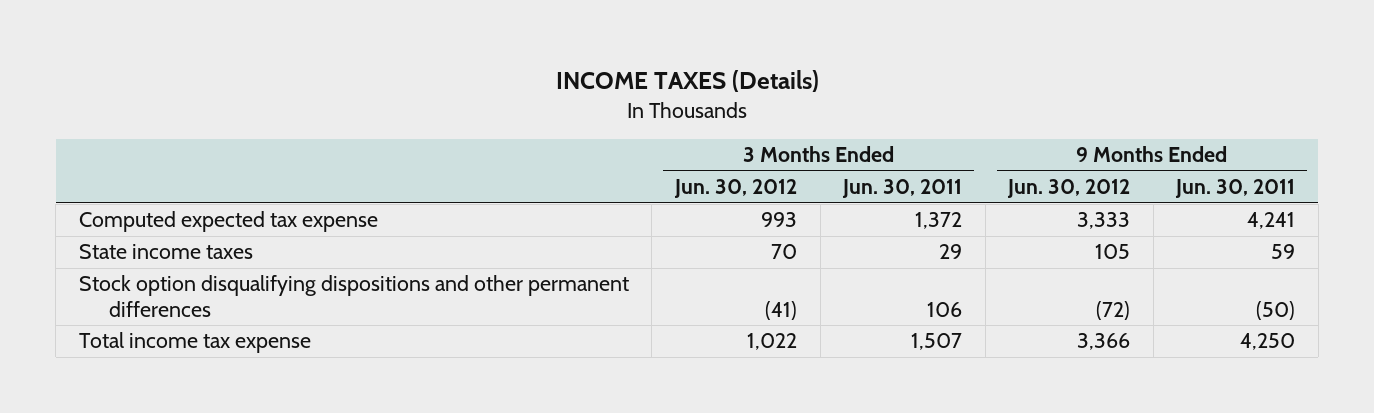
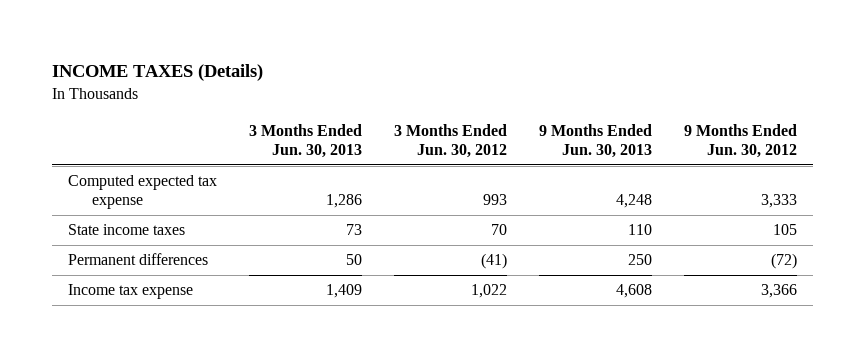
[842,179,963,199] Jun. 30, 2011 -> none
[1175,179,1296,199] Jun. 30, 2011 -> none
none -> [249,123,363,158] 3 Months Ended Jun. 30, 2013
none -> [539,123,653,158] 9 Months Ended Jun. 30, 2013
[78,275,629,317] Stock option disqualifying dispositions and other permanent differences -> [68,253,209,266] Permanent differences
[78,332,311,354] Total income tax expense -> [68,284,194,300] Income tax expense

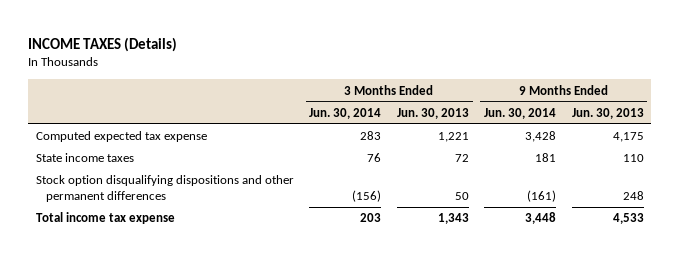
[394,123,508,158] 3 Months Ended Jun. 30, 2012 -> none
[684,123,798,158] 9 Months Ended Jun. 30, 2012 -> none
none -> [309,107,382,119] Jun. 30, 2014
none -> [484,107,557,119] Jun. 30, 2014
[326,194,363,209] 1,286 -> [437,132,469,143] 1,221
[616,194,653,209] 4,248 -> [612,132,644,143] 4,175
[346,224,363,236] 73 -> [454,154,469,163] 72
[68,253,209,266] Permanent differences -> [36,175,295,203] Stock option disqualifying dispositions and other permanent differences
[628,254,653,266] 250 -> [622,191,644,201] 248
[68,284,194,300] Income tax expense -> [36,212,176,225] Total income tax expense
[326,284,363,299] 1,409 -> [437,213,469,225] 1,343
[616,284,653,299] 4,608 -> [612,213,644,225] 4,533

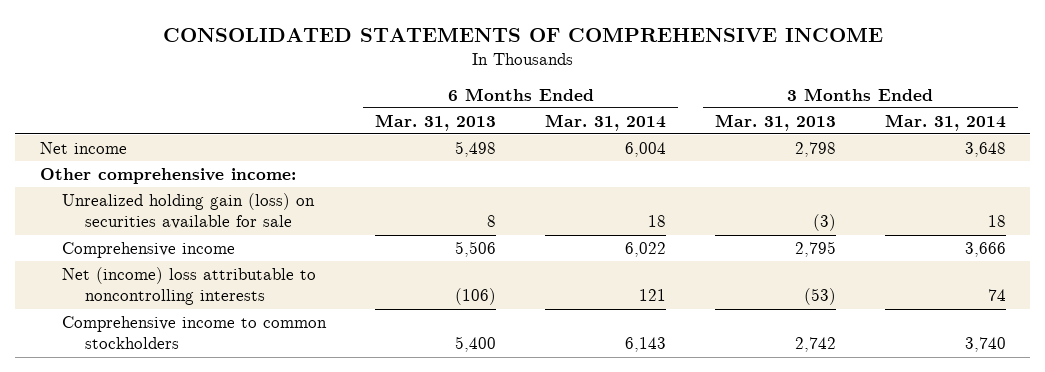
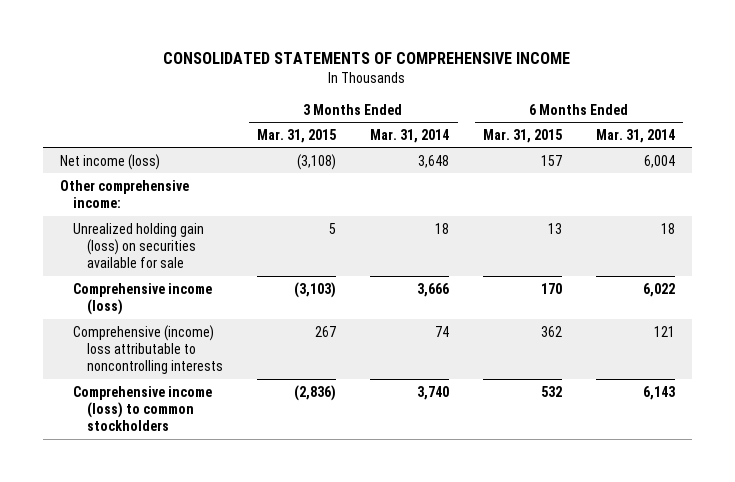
[375,113,497,131] Mar. 31, 2013 -> none
[714,113,836,131] Mar. 31, 2013 -> none
none -> [257,128,337,143] Mar. 31, 2015
none -> [483,128,563,143] Mar. 31, 2015
[39,141,127,154] Net income -> [59,153,160,170] Net income (loss)
[62,241,236,258] Comprehensive income -> [73,282,213,315] Comprehensive income (loss)
[62,266,317,306] Net (income) loss attributable to noncontrolling interests -> [73,324,224,375] Comprehensive (income) loss attributable to noncontrolling interests
[62,315,328,350] Comprehensive income to common stockholders -> [73,385,213,432] Comprehensive income (loss) to common stockholders

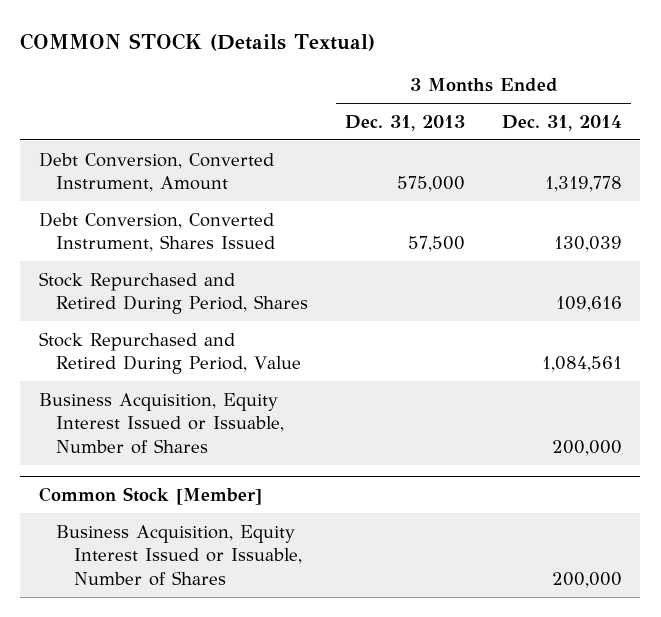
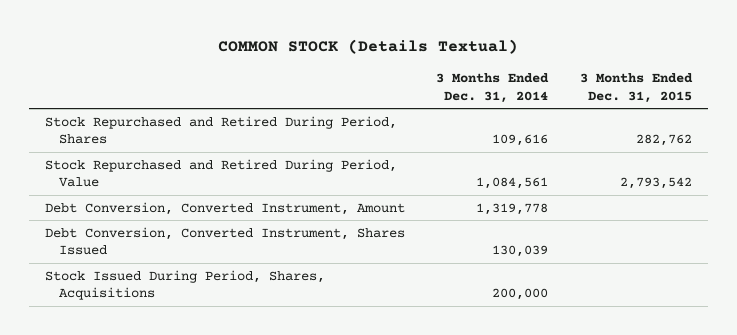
[345,114,466,131] Dec. 31, 2013 -> none
none -> [579,73,693,103] 3 Months Ended Dec. 31, 2015
[38,392,285,455] Business Acquisition, Equity Interest Issued or Issuable, Number of Shares -> none
[38,487,262,506] Common Stock [Member] -> none
[56,524,302,587] Business Acquisition, Equity Interest Issued or Issuable, Number of Shares -> none
[38,151,274,193] Debt Conversion, Converted Instrument, Amount -> [44,201,405,215] Debt Conversion, Converted Instrument, Amount
[38,211,276,253] Debt Conversion, Converted Instrument, Shares Issued -> [44,226,405,256] Debt Conversion, Converted Instrument, Shares Issued
none -> [44,269,325,301] Stock Issued During Period, Shares, Acquisitions

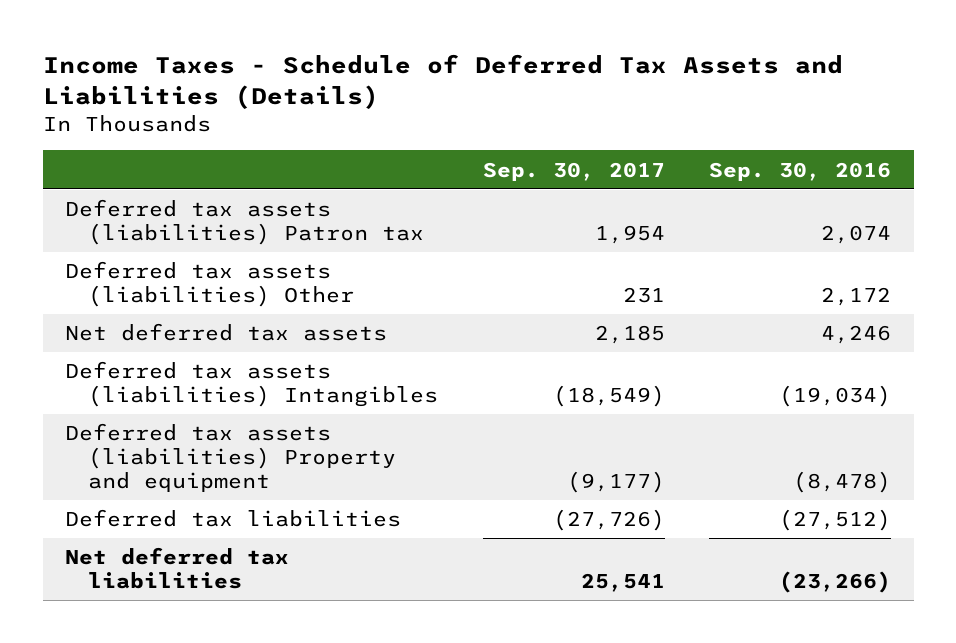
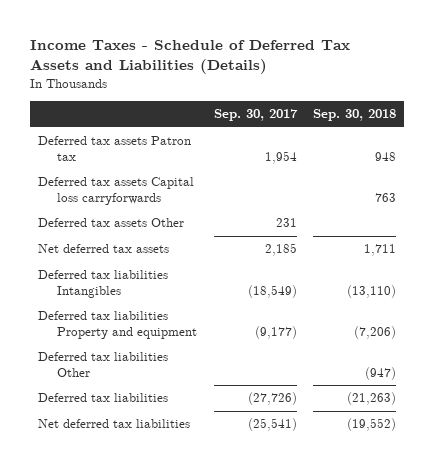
[709,161,892,181] Sep. 30, 2016 -> none
none -> [312,109,396,122] Sep. 30, 2018
[64,199,425,245] Deferred tax assets (liabilities) Patron tax -> [37,136,191,161] Deferred tax assets Patron tax
none -> [37,177,194,205] Deferred tax assets Capital loss carryforwards
[64,261,355,307] Deferred tax assets (liabilities) Other -> [37,218,184,228] Deferred tax assets Other
[64,361,439,407] Deferred tax assets (liabilities) Intangibles -> [37,270,168,298] Deferred tax liabilities Intangibles
[64,423,397,492] Deferred tax assets (liabilities) Property and equipment -> [37,311,198,339] Deferred tax liabilities Property and equipment
none -> [37,352,168,377] Deferred tax liabilities Other
[580,572,665,592] 25,541 -> [247,418,297,432] (25,541)

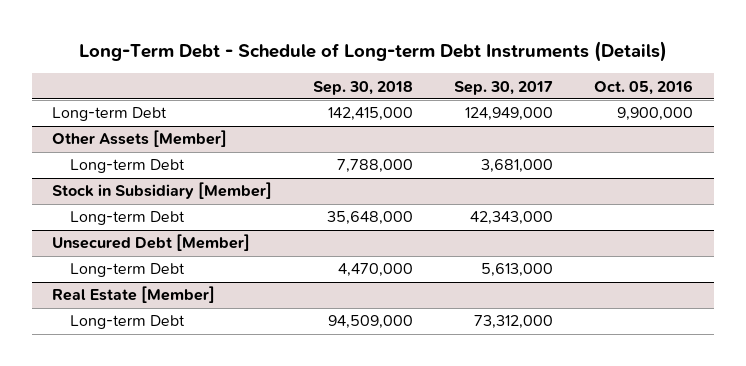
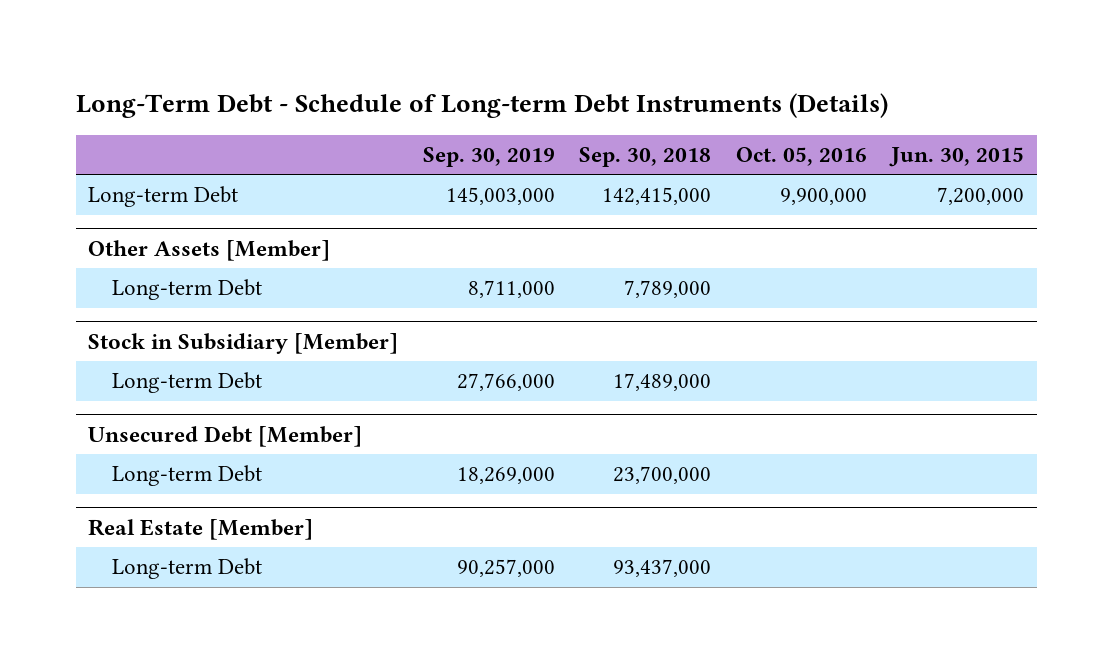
[454,80,554,95] Sep. 30, 2017 -> none
none -> [422,146,555,167] Sep. 30, 2019
none -> [889,146,1025,167] Jun. 30, 2015
[337,159,414,174] 7,788,000 -> [624,280,712,299] 7,789,000
[327,211,414,226] 35,648,000 -> [613,373,712,392] 17,489,000
[338,263,414,278] 4,470,000 -> [613,466,712,485] 23,700,000
[328,315,414,330] 94,509,000 -> [613,559,712,578] 93,437,000

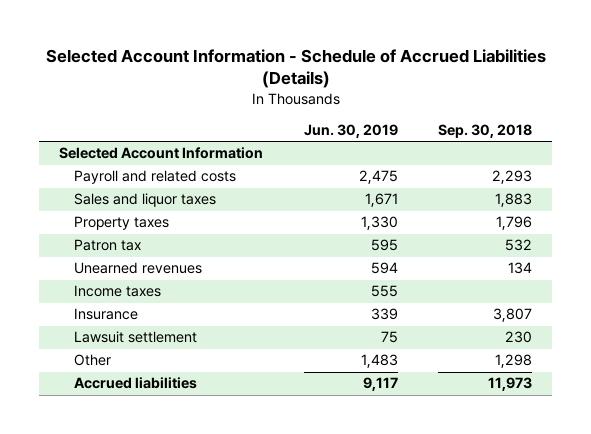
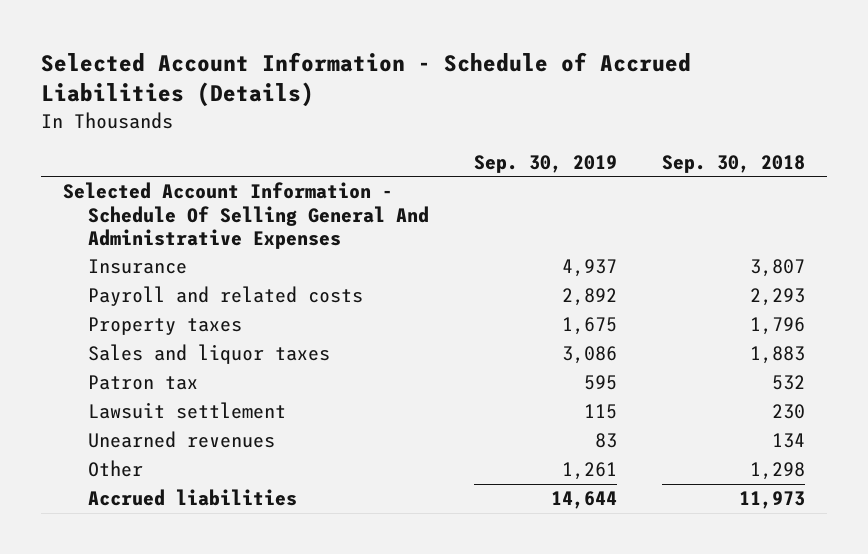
[303,124,398,139] Jun. 30, 2019 -> none
none -> [474,154,618,173] Sep. 30, 2019
[59,147,264,160] Selected Account Information -> [63,182,430,249] Selected Account Information - Schedule Of Selling General And Administrative Expenses
[74,308,139,321] Insurance -> [88,259,188,275] Insurance
[74,193,217,208] Sales and liquor taxes -> [88,344,331,365] Sales and liquor taxes
[74,285,162,298] Income taxes -> none
[74,262,203,275] Unearned revenues -> [88,431,276,449] Unearned revenues

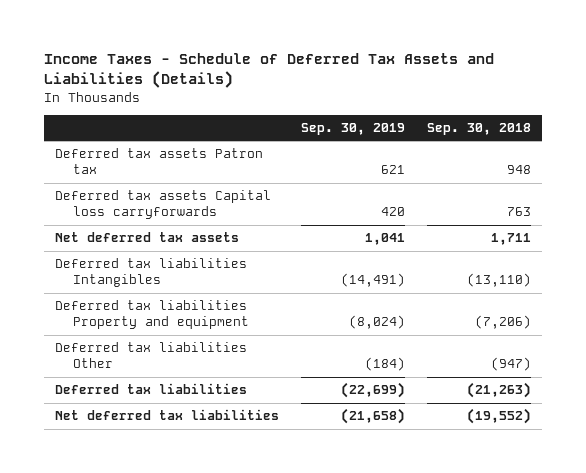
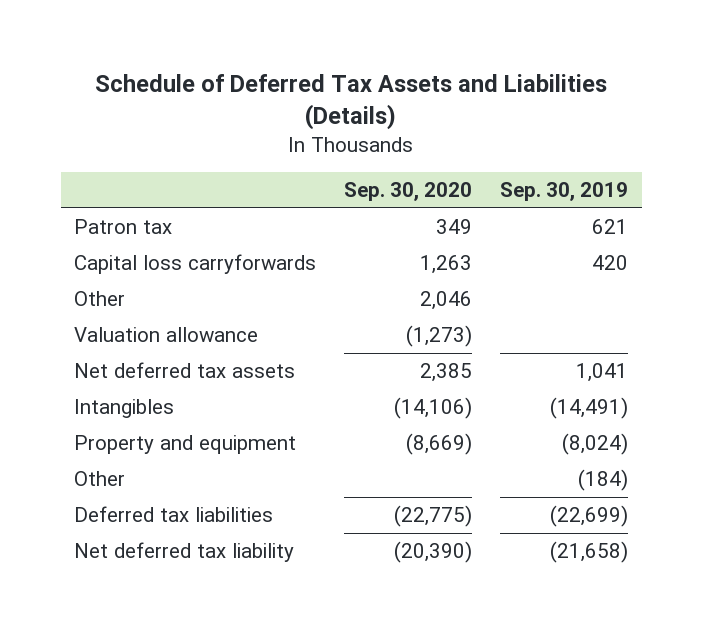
[43,52,494,89] Income Taxes - Schedule of Deferred Tax Assets and Liabilities (Details) -> [95,74,608,130] Schedule of Deferred Tax Assets and Liabilities (Details)
[426,123,531,136] Sep. 30, 2018 -> none
none -> [344,182,473,202] Sep. 30, 2020
[54,148,263,175] Deferred tax assets Patron tax -> [74,219,173,235] Patron tax
[54,190,271,220] Deferred tax assets Capital loss carryforwards -> [74,254,317,275] Capital loss carryforwards
none -> [74,291,126,307] Other
none -> [74,327,259,343] Valuation allowance
[54,258,247,288] Deferred tax liabilities Intangibles -> [74,399,175,419] Intangibles
[54,300,250,330] Deferred tax liabilities Property and equipment -> [74,435,297,455] Property and equipment
[54,342,247,369] Deferred tax liabilities Other -> [74,471,126,487] Other
[54,409,279,421] Net deferred tax liabilities -> [74,542,295,563] Net deferred tax liability

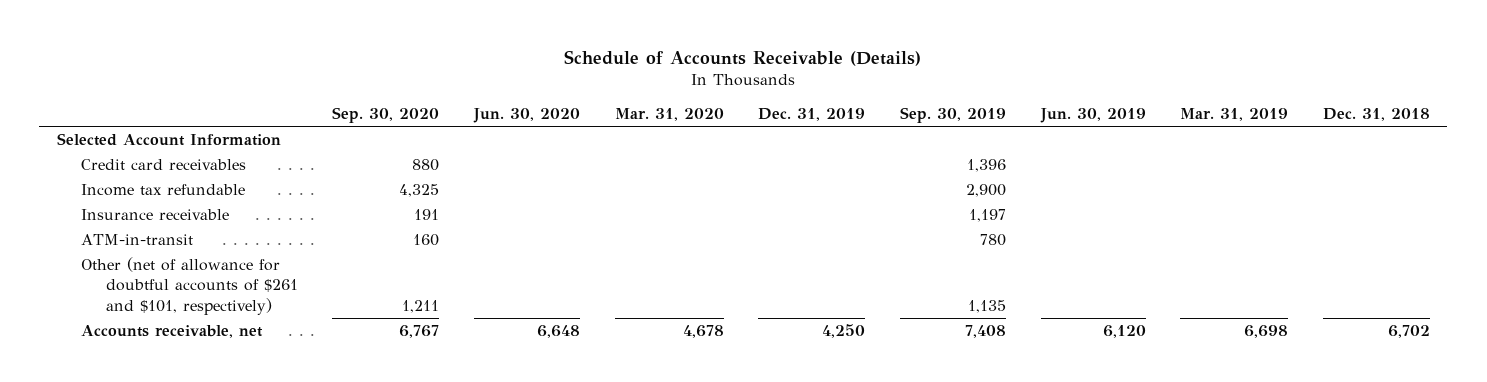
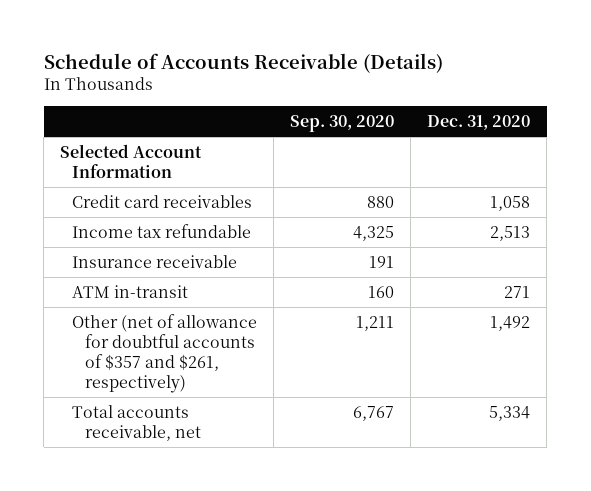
[472,108,580,124] Jun. 30, 2020 -> none
[614,108,724,122] Mar. 31, 2020 -> none
[758,108,866,122] Dec. 31, 2019 -> none
[899,107,1006,124] Sep. 30, 2019 -> none
[1039,108,1146,124] Jun. 30, 2019 -> none
[1180,108,1289,122] Mar. 31, 2019 -> none
[1323,108,1431,122] Dec. 31, 2018 -> none
none -> [427,114,531,130] Dec. 31, 2020
[81,234,194,246] ATM-in-transit -> [72,284,189,298] ATM in-transit
[81,257,298,315] Other (net of allowance for doubtful accounts of $261 and $101, respectively) -> [72,313,258,393] Other (net of allowance for doubtful accounts of $357 and $261, respectively)
[81,325,264,339] Accounts receivable, net -> [72,404,201,441] Total accounts receivable, net

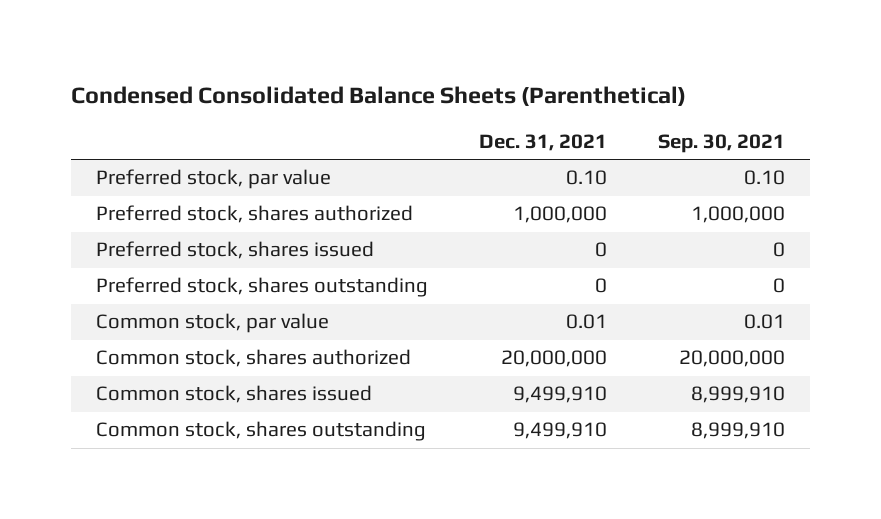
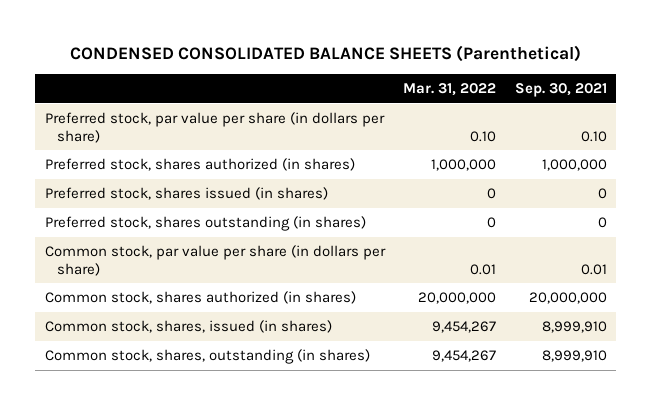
[70,85,686,106] Condensed Consolidated Balance Sheets (Parenthetical) -> [69,44,581,62] CONDENSED CONSOLIDATED BALANCE SHEETS (Parenthetical)
[478,133,607,151] Dec. 31, 2021 -> none
none -> [403,83,497,97] Mar. 31, 2022
[96,169,332,190] Preferred stock, par value -> [44,112,385,143] Preferred stock, par value per share (in dollars per share)
[96,205,414,224] Preferred stock, shares authorized -> [44,158,355,172] Preferred stock, shares authorized (in shares)
[96,241,375,260] Preferred stock, shares issued -> [44,187,328,201] Preferred stock, shares issued (in shares)
[96,277,429,298] Preferred stock, shares outstanding -> [44,216,366,232] Preferred stock, shares outstanding (in shares)
[96,313,330,334] Common stock, par value -> [44,245,386,276] Common stock, par value per share (in dollars per share)
[96,349,412,368] Common stock, shares authorized -> [44,291,356,305] Common stock, shares authorized (in shares)
[96,385,373,404] Common stock, shares issued -> [44,320,332,334] Common stock, shares, issued (in shares)
[96,421,427,442] Common stock, shares outstanding -> [44,349,370,365] Common stock, shares, outstanding (in shares)

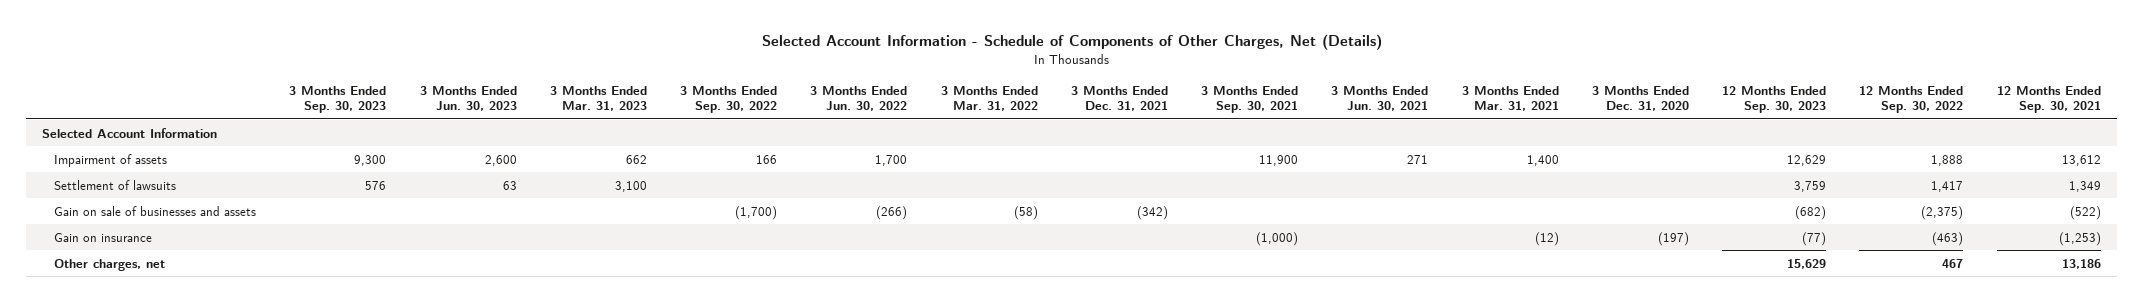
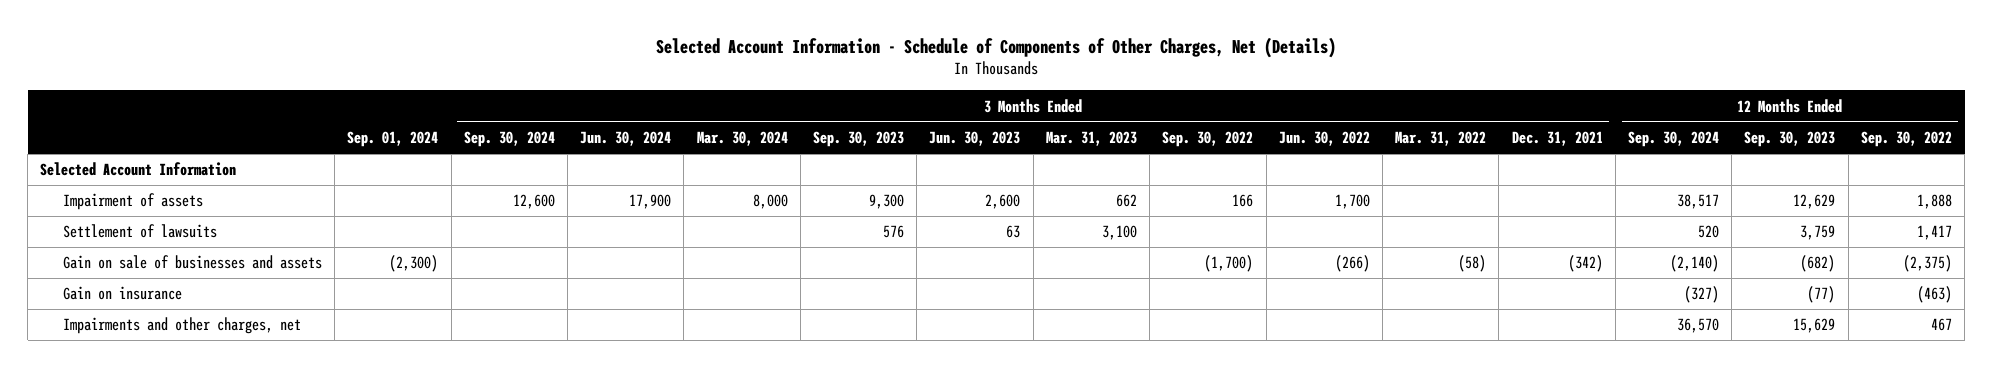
[1201,85,1299,114] 3 Months Ended Sep. 30, 2021 -> none
[1331,85,1429,112] 3 Months Ended Jun. 30, 2021 -> none
[1461,85,1559,112] 3 Months Ended Mar. 31, 2021 -> none
[1591,85,1689,112] 3 Months Ended Dec. 31, 2020 -> none
[1996,85,2101,114] 12 Months Ended Sep. 30, 2021 -> none
none -> [347,131,439,148] Sep. 01, 2024
none -> [463,131,555,148] Sep. 30, 2024
none -> [580,131,672,147] Jun. 30, 2024
none -> [696,131,788,147] Mar. 30, 2024
none -> [1628,131,1720,148] Sep. 30, 2024
[54,258,166,271] Other charges, net -> [62,317,301,335] Impairments and other charges, net

